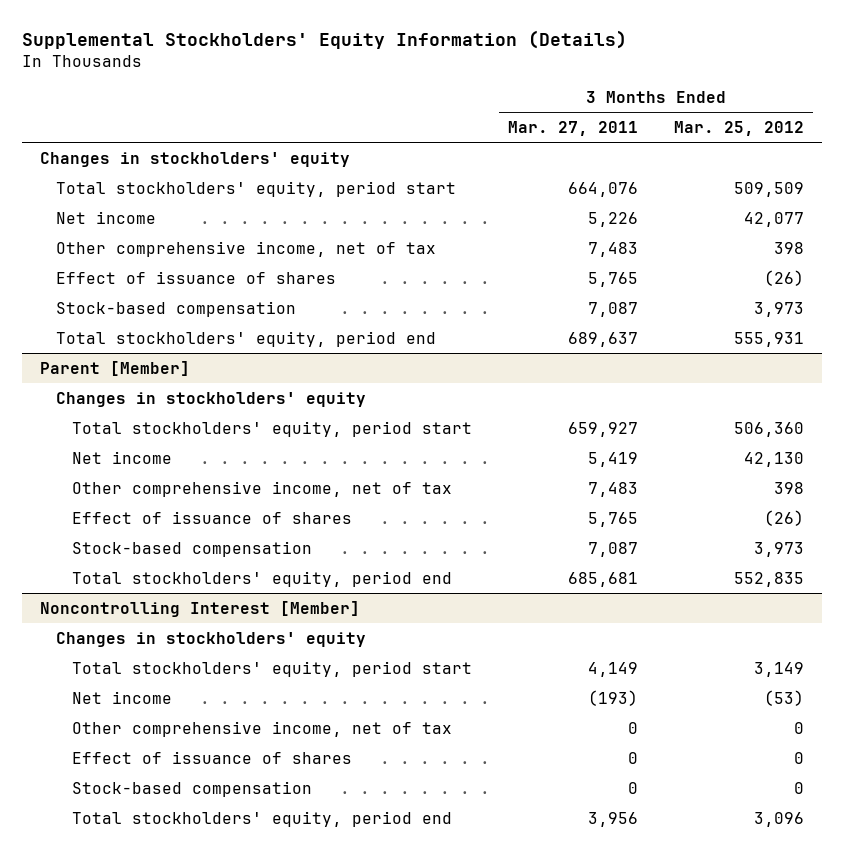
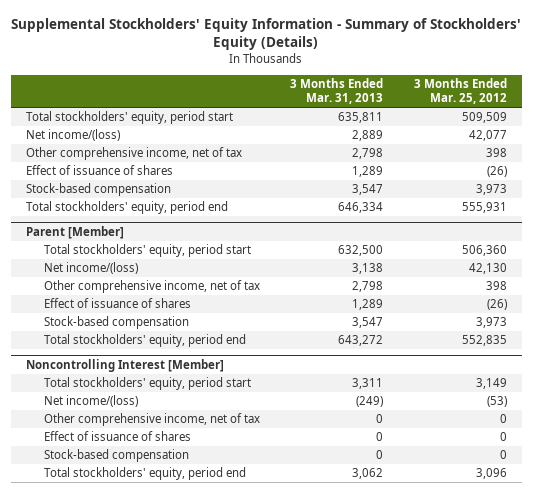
[21,29,627,49] Supplemental Stockholders' Equity Information (Details) -> [11,18,522,51] Supplemental Stockholders' Equity Information - Summary of Stockholders' Equity (Details)
[507,120,638,136] Mar. 27, 2011 -> none
none -> [290,78,384,105] 3 Months Ended Mar. 31, 2013
[39,151,350,167] Changes in stockholders' equity -> none
[55,210,156,224] Net income -> [26,129,121,142] Net income/(loss)
[55,391,366,407] Changes in stockholders' equity -> none
[71,450,172,464] Net income -> [43,262,138,275] Net income/(loss)
[55,631,366,647] Changes in stockholders' equity -> none
[71,690,172,704] Net income -> [43,395,138,408] Net income/(loss)

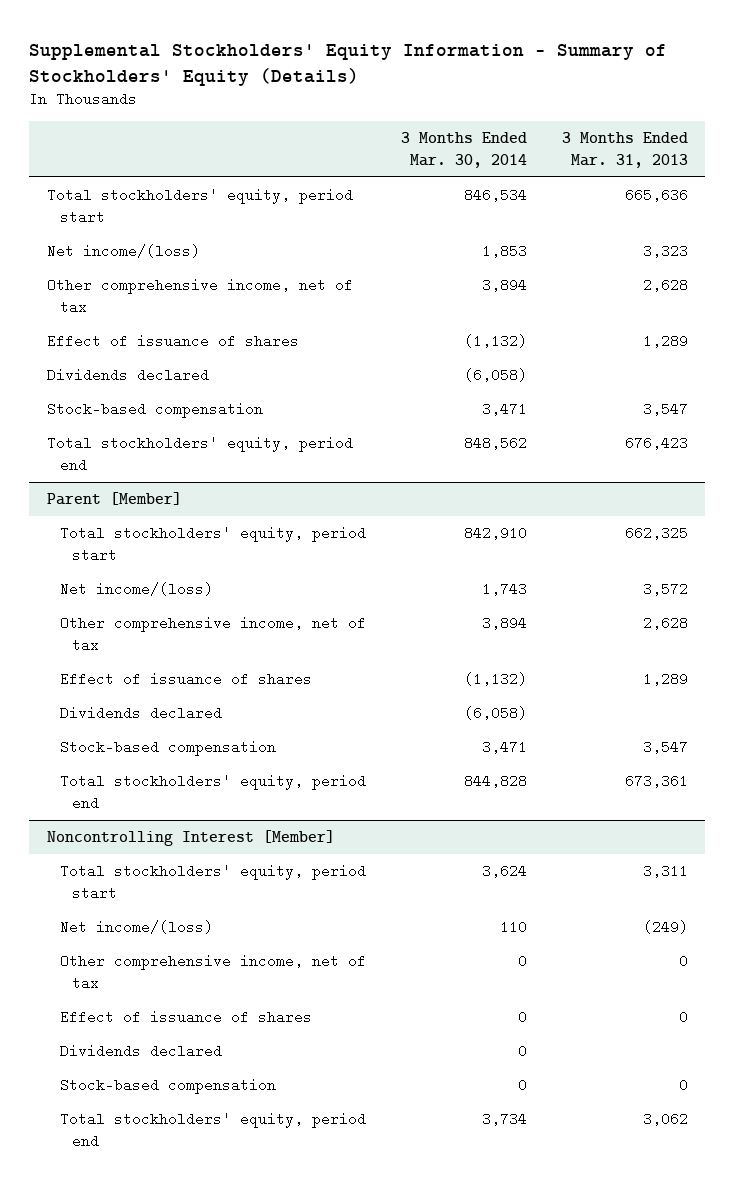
[413,78,507,105] 3 Months Ended Mar. 25, 2012 -> none
none -> [400,132,527,168] 3 Months Ended Mar. 30, 2014
[338,112,384,124] 635,811 -> [624,188,688,203] 665,636
[352,130,384,142] 2,889 -> [642,244,688,259] 3,323
[352,148,384,160] 2,798 -> [642,278,688,293] 2,628
none -> [47,368,210,383] Dividends declared
[338,202,384,214] 646,334 -> [624,436,688,451] 676,423
[338,245,384,257] 632,500 -> [624,526,688,541] 662,325
[352,263,384,275] 3,138 -> [642,582,688,597] 3,572
[352,281,384,293] 2,798 -> [642,616,688,631] 2,628
none -> [59,706,222,721] Dividends declared
[338,335,384,347] 643,272 -> [624,774,688,789] 673,361
none -> [59,1044,222,1059] Dividends declared

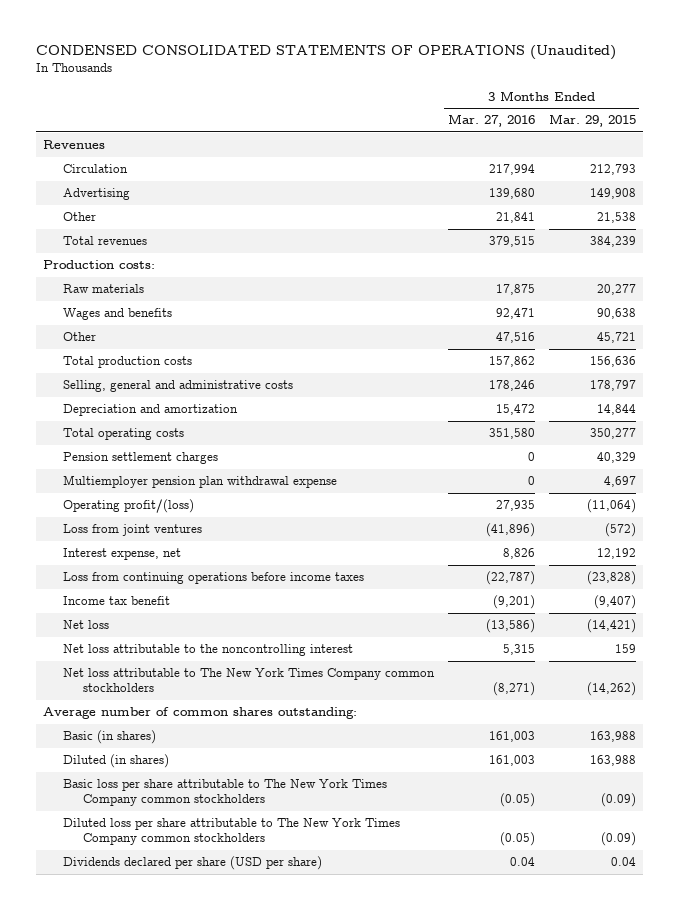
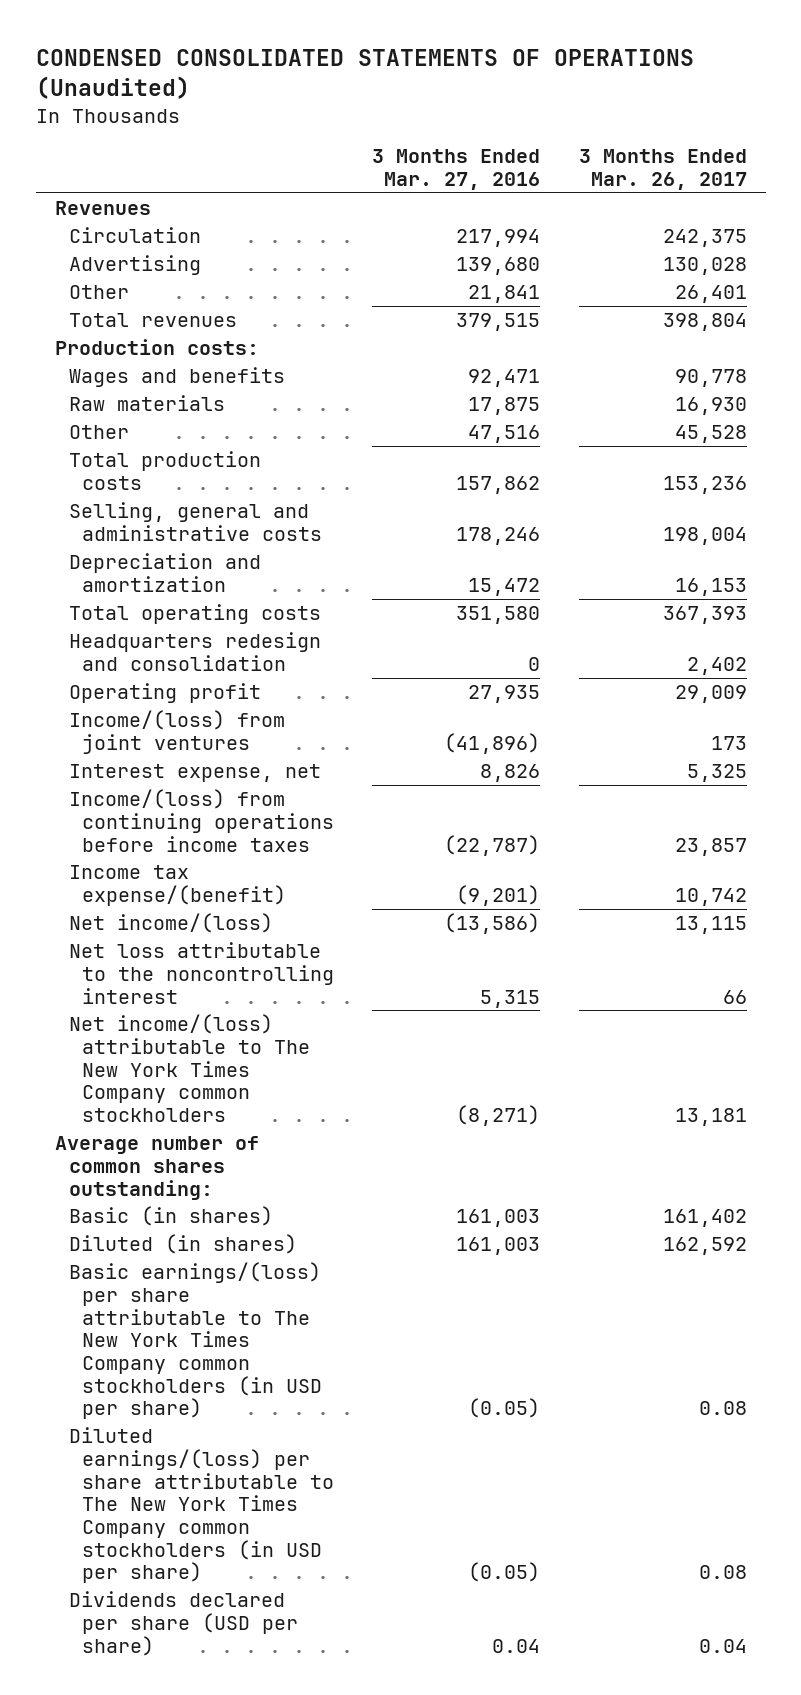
[548,114,636,128] Mar. 29, 2015 -> none
none -> [578,149,747,191] 3 Months Ended Mar. 26, 2017
[62,284,144,294] Raw materials -> [68,395,225,412] Raw materials
[62,452,218,465] Pension settlement charges -> none
[62,475,337,489] Multiemployer pension plan withdrawal expense -> none
none -> [68,632,321,671] Headquarters redesign and consolidation
[62,499,194,514] Operating profit/(loss) -> [68,683,261,704] Operating profit
[62,524,202,537] Loss from joint ventures -> [68,710,285,754] Income/(loss) from joint ventures
[62,572,364,585] Loss from continuing operations before income taxes -> [68,789,335,852] Income/(loss) from continuing operations before income taxes
[62,596,170,606] Income tax benefit -> [68,865,287,906] Income tax expense/(benefit)
[62,620,109,630] Net loss -> [68,913,273,934] Net income/(loss)
[62,668,435,693] Net loss attributable to The New York Times Company common stockholders -> [68,1014,311,1122] Net income/(loss) attributable to The New York Times Company common stockholders
[62,779,387,807] Basic loss per share attributable to The New York Times Company common stockholders -> [68,1262,323,1420] Basic earnings/(loss) per share attributable to The New York Times Company common stockholders (in USD per share)
[62,818,400,846] Diluted loss per share attributable to The New York Times Company common stockholders -> [68,1427,335,1584] Diluted earnings/(loss) per share attributable to The New York Times Company common stockholders (in USD per share)

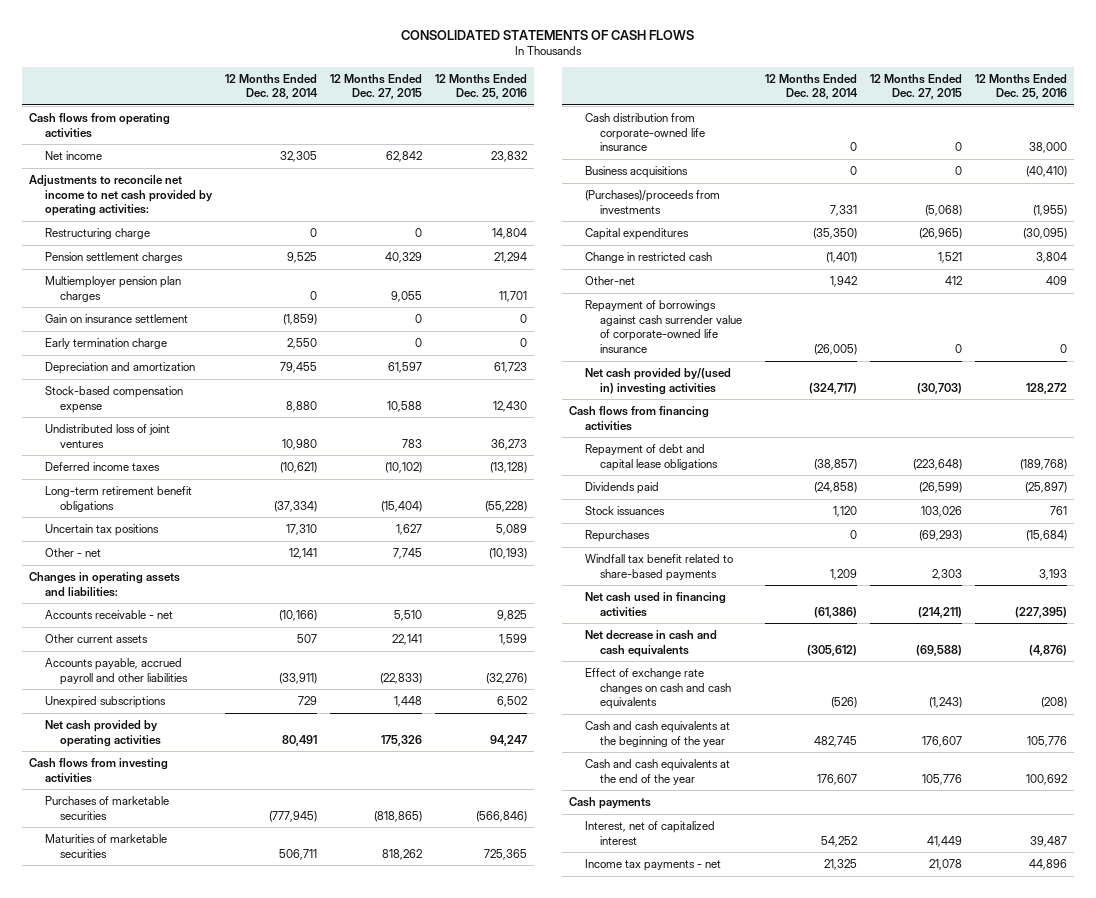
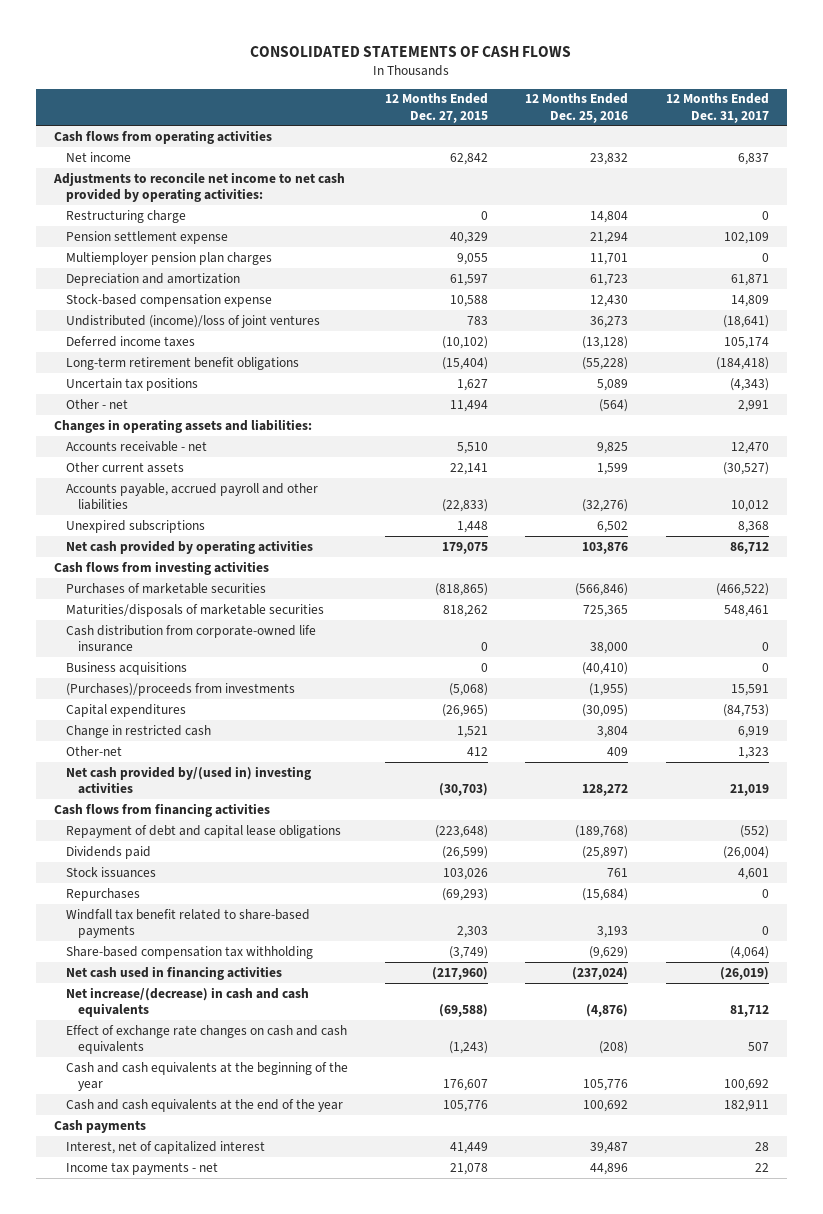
[224,73,318,100] 12 Months Ended Dec. 28, 2014 -> none
none -> [665,93,769,123] 12 Months Ended Dec. 31, 2017
[44,251,183,263] Pension settlement charges -> [66,230,229,244] Pension settlement expense
[44,313,188,323] Gain on insurance settlement -> none
[44,337,167,349] Early termination charge -> none
[44,423,170,448] Undistributed loss of joint ventures -> [66,314,321,328] Undistributed (income)/loss of joint ventures
[392,547,422,559] 7,745 -> [450,399,489,412] 11,494
[489,547,528,559] (10,193) -> [599,398,629,412] (564)
[380,734,422,746] 175,326 -> [442,541,489,554] 179,075
[490,734,528,746] 94,247 -> [582,541,629,554] 103,876
[44,833,167,858] Maturities of marketable securities -> [66,603,325,617] Maturities/disposals of marketable securities
[584,299,743,354] Repayment of borrowings against cash surrender value of corporate-owned life insurance -> none
none -> [66,945,314,959] Share-based compensation tax withholding
[917,606,962,618] (214,211) -> [432,966,489,980] (217,960)
[1015,606,1068,618] (227,395) -> [572,966,629,980] (237,024)
[584,629,717,657] Net decrease in cash and cash equivalents -> [66,986,310,1018] Net increase/(decrease) in cash and cash equivalents

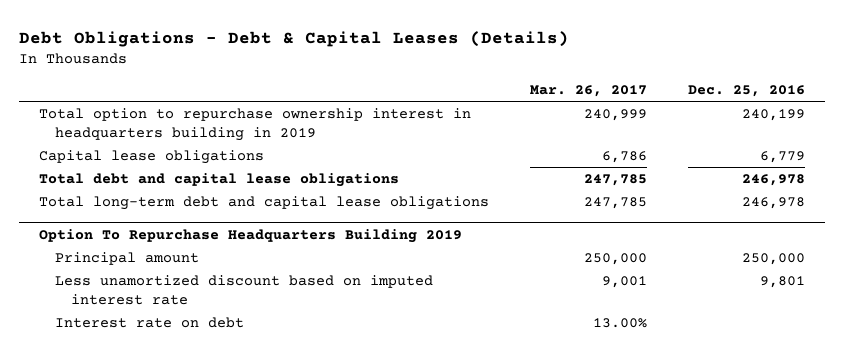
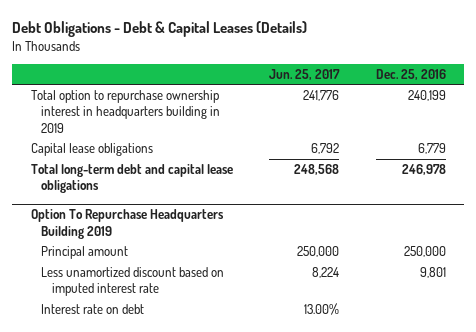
[530,84,648,97] Mar. 26, 2017 -> none
none -> [269,68,341,80] Jun. 25, 2017
[39,172,400,187] Total debt and capital lease obligations -> none

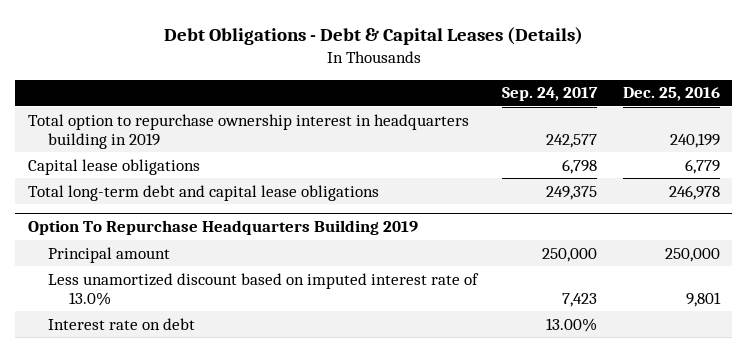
[269,68,341,80] Jun. 25, 2017 -> none
none -> [502,87,599,102] Sep. 24, 2017
[41,267,225,297] Less unamortized discount based on imputed interest rate -> [48,272,480,306] Less unamortized discount based on imputed interest rate of 13.0%

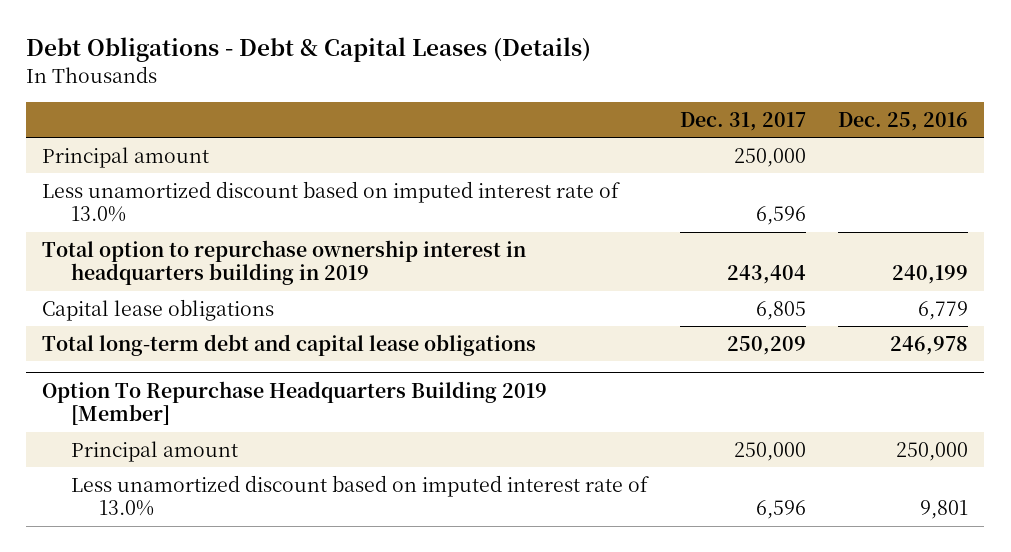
[502,87,599,102] Sep. 24, 2017 -> none
none -> [680,111,807,131] Dec. 31, 2017
none -> [42,146,210,168] Principal amount
none -> [42,180,621,223] Less unamortized discount based on imputed interest rate of 13.0%
[27,220,418,236] Option To Repurchase Headquarters Building 2019 -> [42,380,548,426] Option To Repurchase Headquarters Building 2019 [Member]
[48,317,196,330] Interest rate on debt -> none

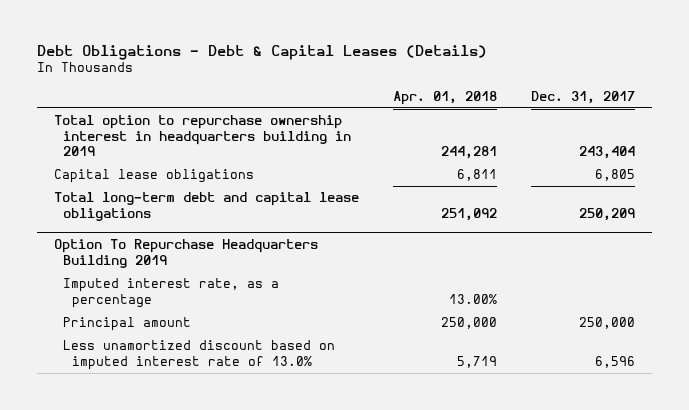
[838,111,969,131] Dec. 25, 2016 -> none
none -> [393,90,498,105] Apr. 01, 2018
[42,146,210,168] Principal amount -> none
[42,180,621,223] Less unamortized discount based on imputed interest rate of 13.0% -> none
[42,380,548,426] Option To Repurchase Headquarters Building 2019 [Member] -> [53,239,318,268] Option To Repurchase Headquarters Building 2019
none -> [63,278,280,308] Imputed interest rate, as a percentage

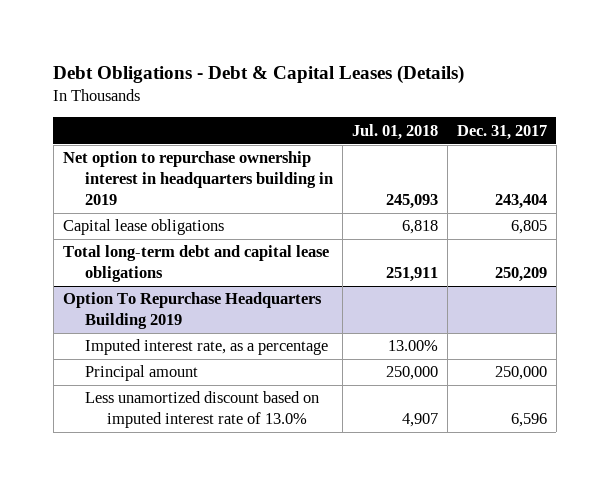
[393,90,498,105] Apr. 01, 2018 -> none
none -> [351,123,438,140] Jul. 01, 2018
[53,115,352,157] Total option to repurchase ownership interest in headquarters building in 2019 -> [62,151,333,206] Net option to repurchase ownership interest in headquarters building in 2019

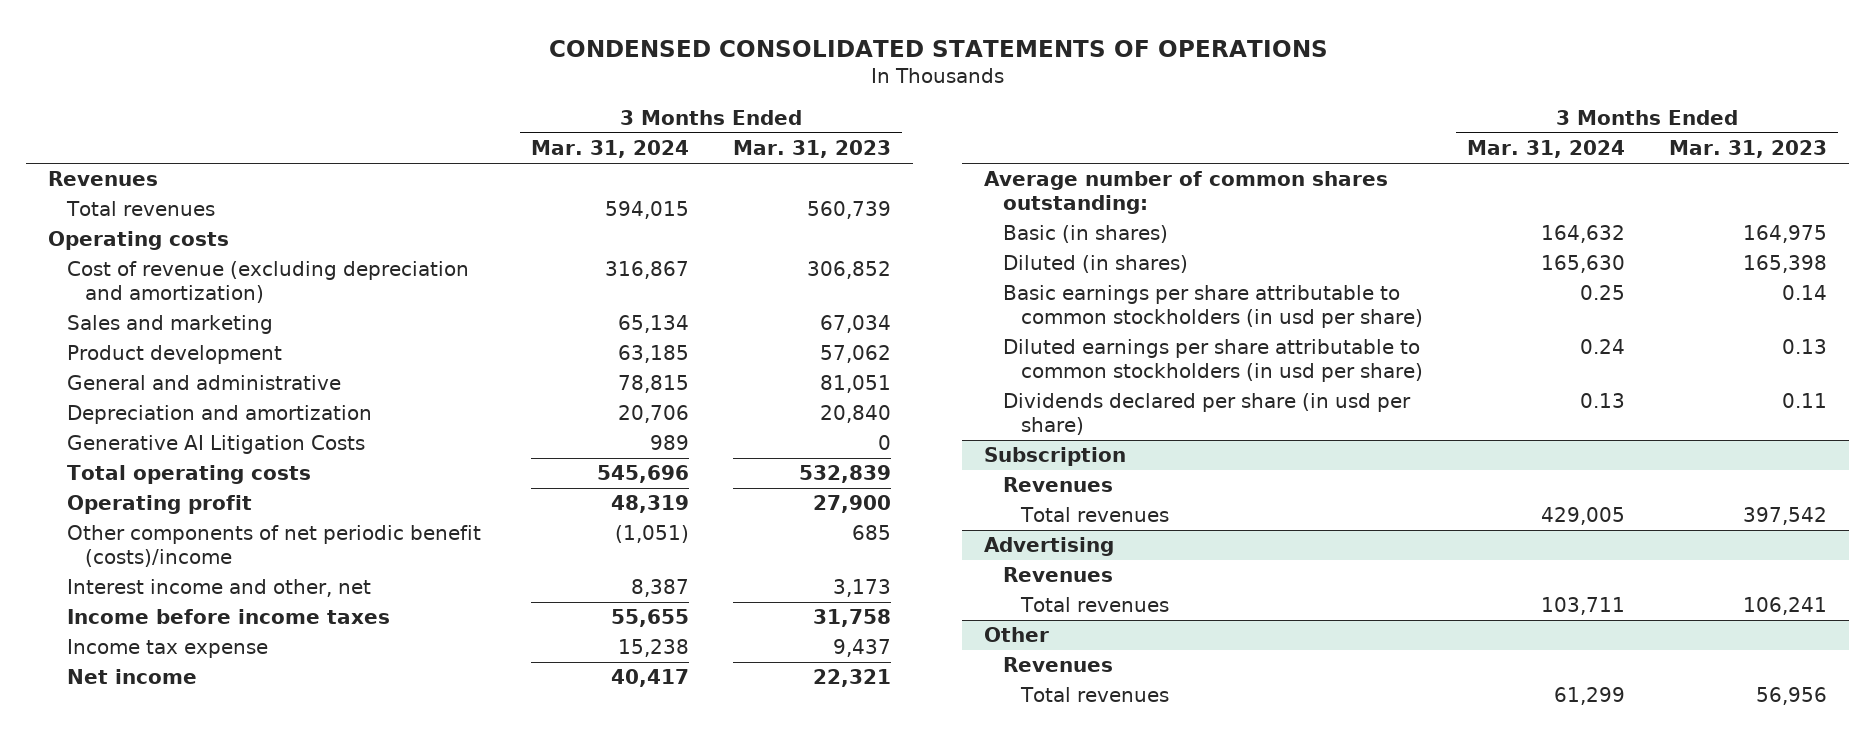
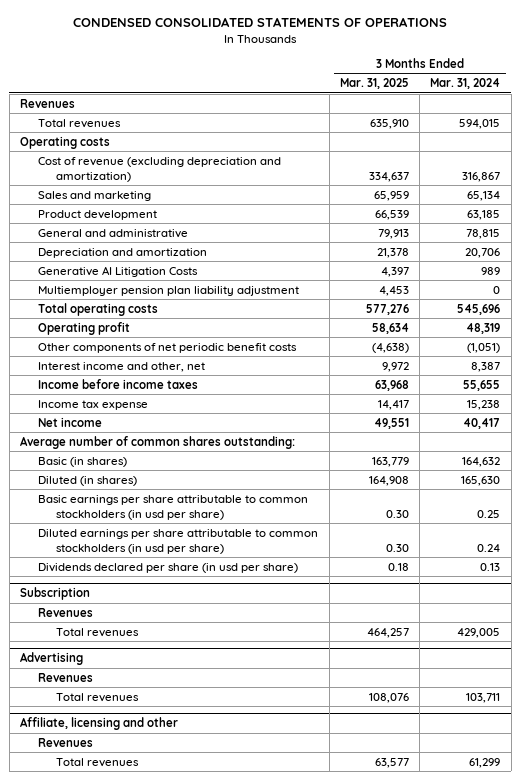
[733,140,892,159] Mar. 31, 2023 -> none
none -> [339,78,409,90] Mar. 31, 2025
none -> [38,285,300,296] Multiemployer pension plan liability adjustment
[66,525,481,568] Other components of net periodic benefit (costs)/income -> [38,342,298,353] Other components of net periodic benefit costs
[984,627,1050,643] Other -> none
none -> [20,717,179,731] Affiliate, licensing and other

